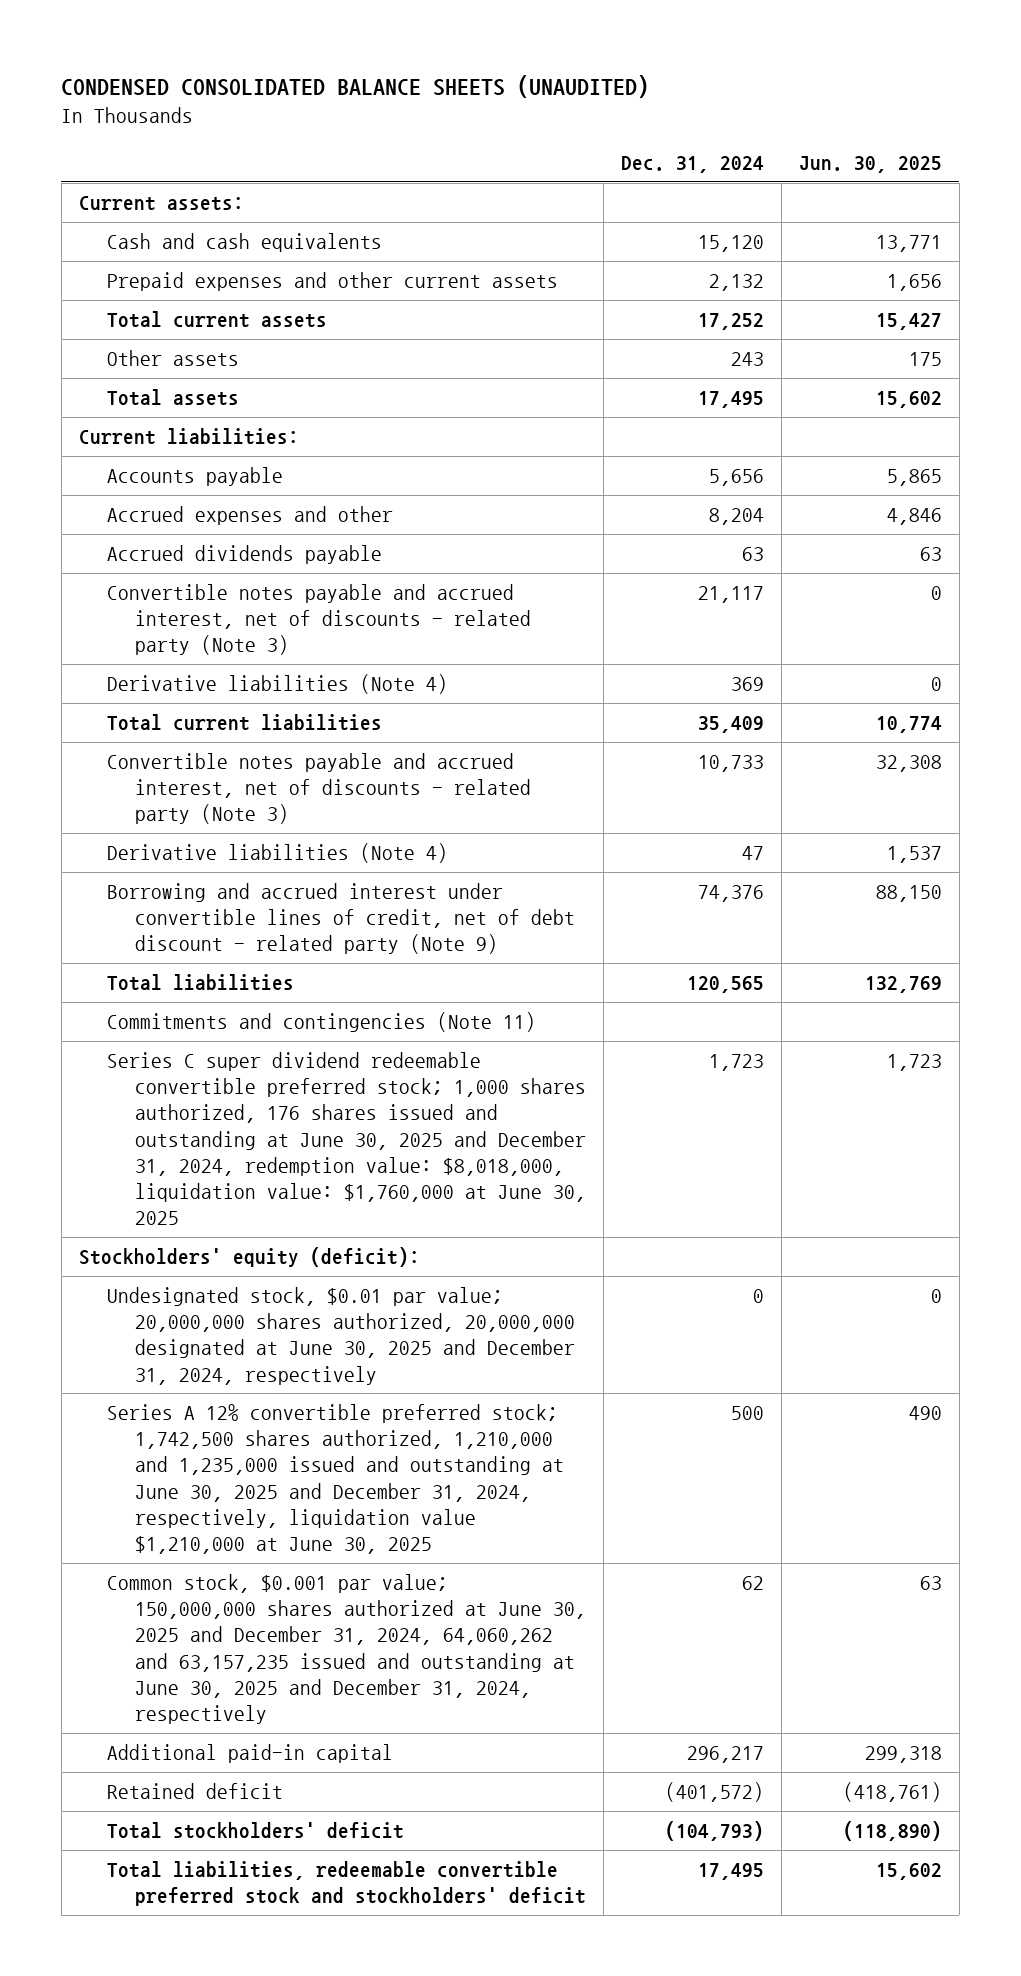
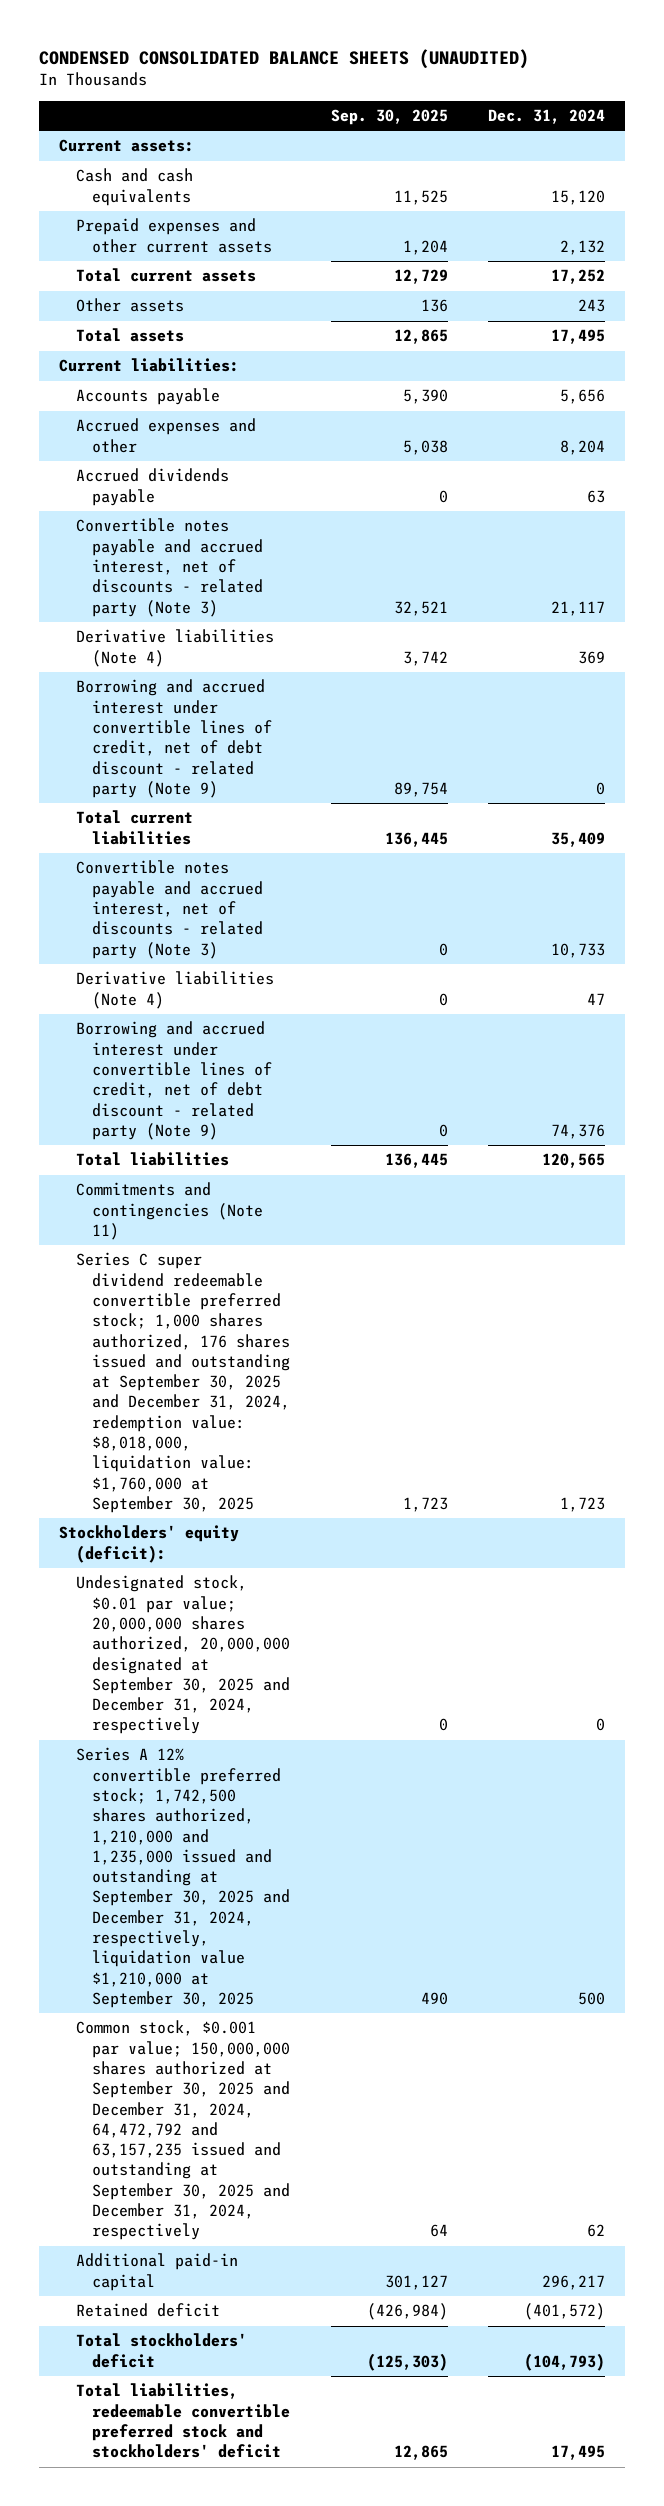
[799,156,943,174] Jun. 30, 2025 -> none
none -> [330,109,448,126] Sep. 30, 2025
none -> [75,679,273,798] Borrowing and accrued interest under convertible lines of credit, net of debt discount - related party (Note 9)
[106,1052,587,1226] Series C super dividend redeemable convertible preferred stock; 1,000 shares authorized, 176 shares issued and outstanding at June 30, 2025 and December 31, 2024, redemption value: $8,018,000, liquidation value: $1,760,000 at June 30, 2025 -> [75,1252,291,1513] Series C super dividend redeemable convertible preferred stock; 1,000 shares authorized, 176 shares issued and outstanding at September 30, 2025 and December 31, 2024, redemption value: $8,018,000, liquidation value: $1,760,000 at September 30, 2025
[106,1287,576,1385] Undesignated stock, $0.01 par value; 20,000,000 shares authorized, 20,000,000 designated at June 30, 2025 and December 31, 2024, respectively -> [75,1575,291,1735] Undesignated stock, $0.01 par value; 20,000,000 shares authorized, 20,000,000 designated at September 30, 2025 and December 31, 2024, respectively
[106,1404,565,1554] Series A 12% convertible preferred stock; 1,742,500 shares authorized, 1,210,000 and 1,235,000 issued and outstanding at June 30, 2025 and December 31, 2024, respectively, liquidation value $1,210,000 at June 30, 2025 -> [75,1747,291,2008] Series A 12% convertible preferred stock; 1,742,500 shares authorized, 1,210,000 and 1,235,000 issued and outstanding at September 30, 2025 and December 31, 2024, respectively, liquidation value $1,210,000 at September 30, 2025
[106,1574,587,1724] Common stock, $0.001 par value; 150,000,000 shares authorized at June 30, 2025 and December 31, 2024, 64,060,262 and 63,157,235 issued and outstanding at June 30, 2025 and December 31, 2024, respectively -> [75,2020,291,2241] Common stock, $0.001 par value; 150,000,000 shares authorized at September 30, 2025 and December 31, 2024, 64,472,792 and 63,157,235 issued and outstanding at September 30, 2025 and December 31, 2024, respectively

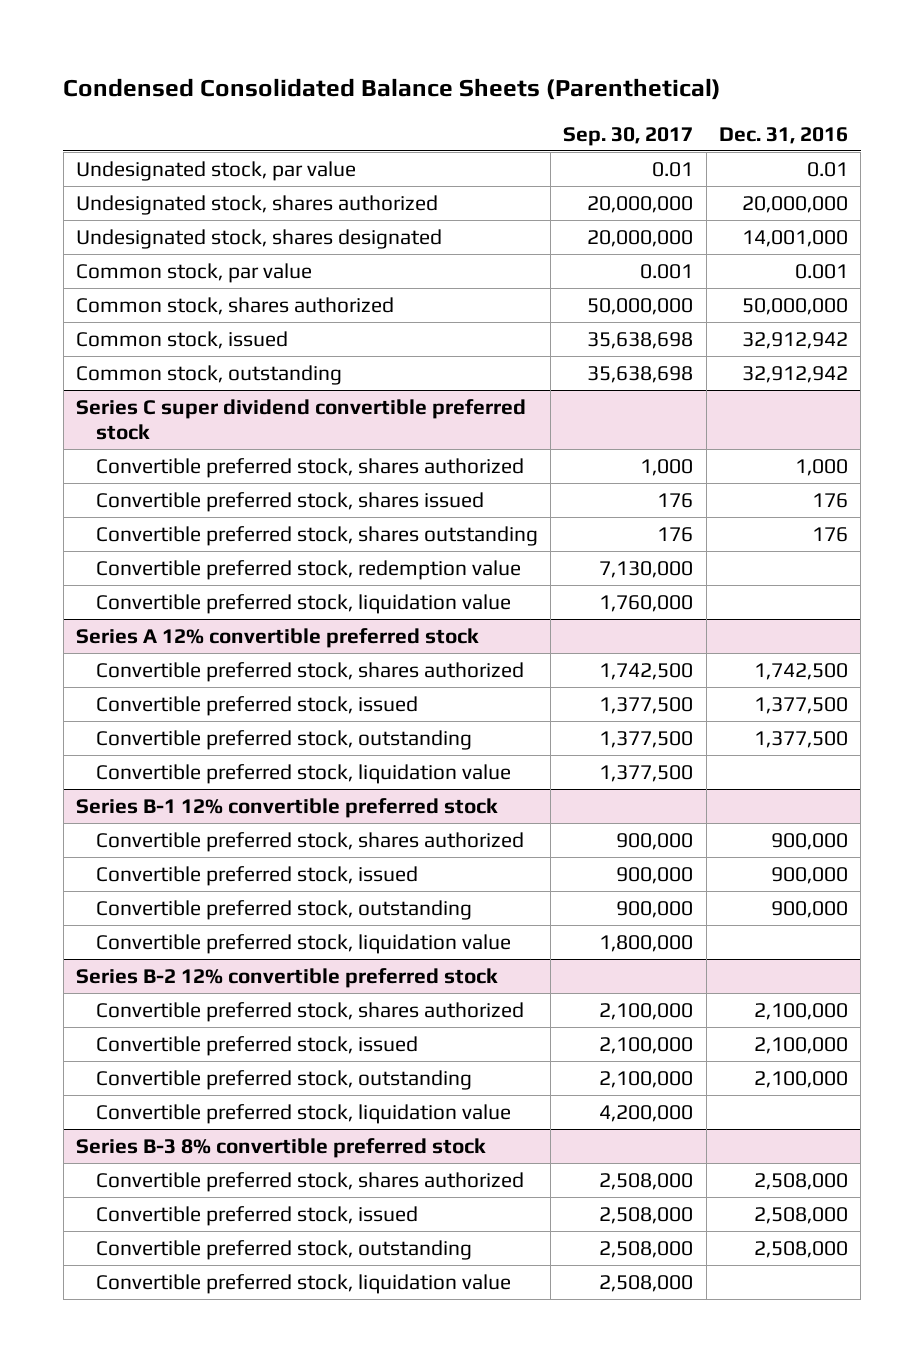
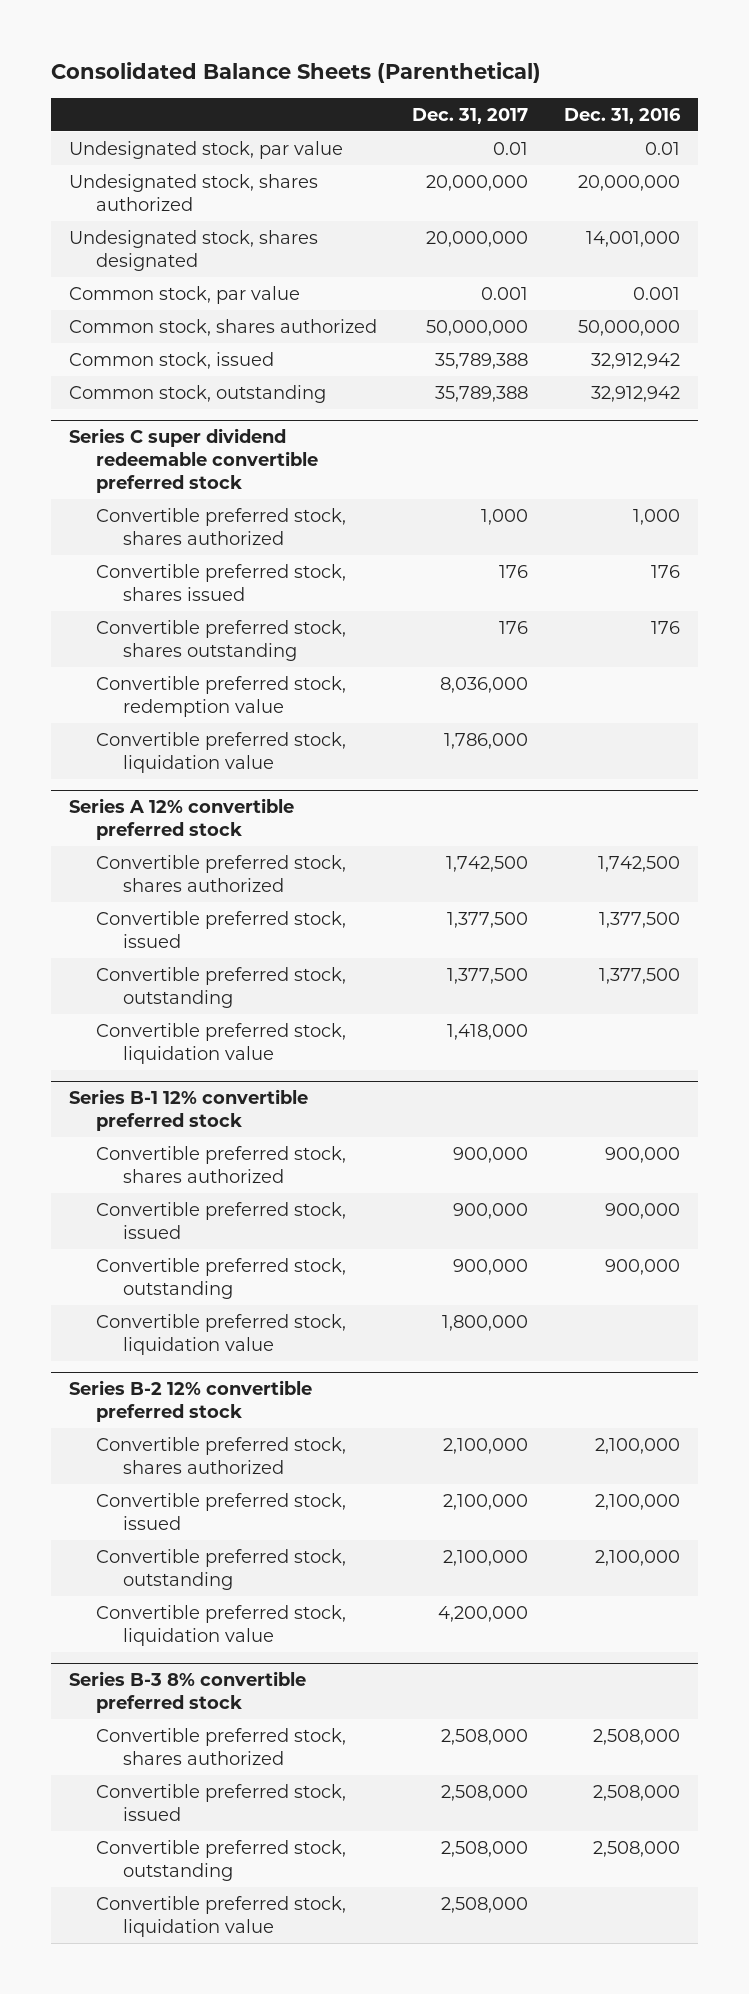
[63,77,722,100] Condensed Consolidated Balance Sheets (Parenthetical) -> [51,62,542,84] Consolidated Balance Sheets (Parenthetical)
[563,126,694,146] Sep. 30, 2017 -> none
none -> [412,107,529,124] Dec. 31, 2017
[75,398,526,441] Series C super dividend convertible preferred stock -> [69,428,319,493] Series C super dividend redeemable convertible preferred stock

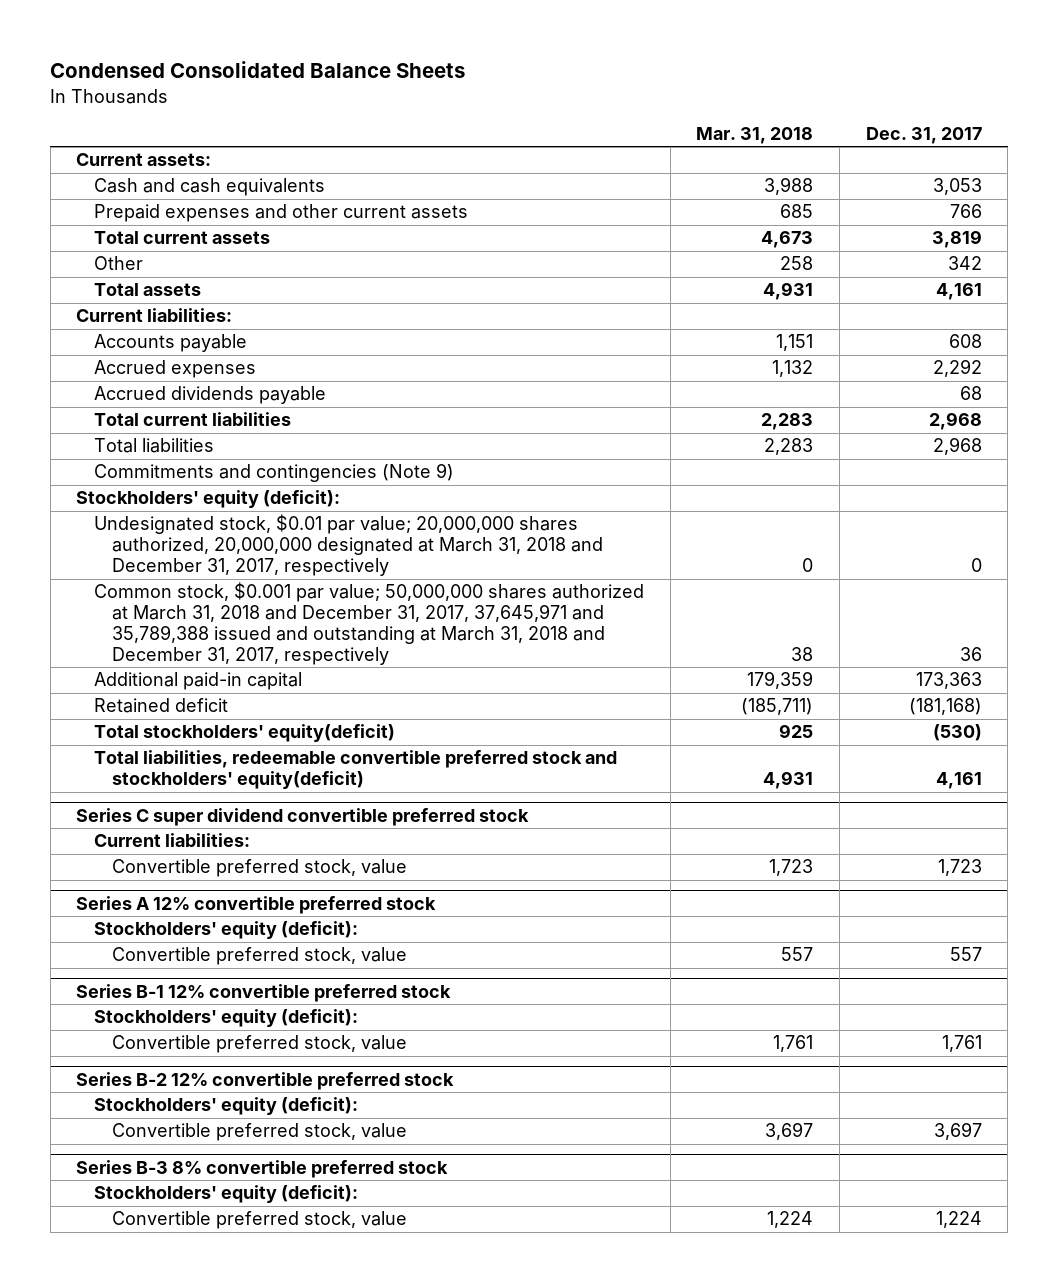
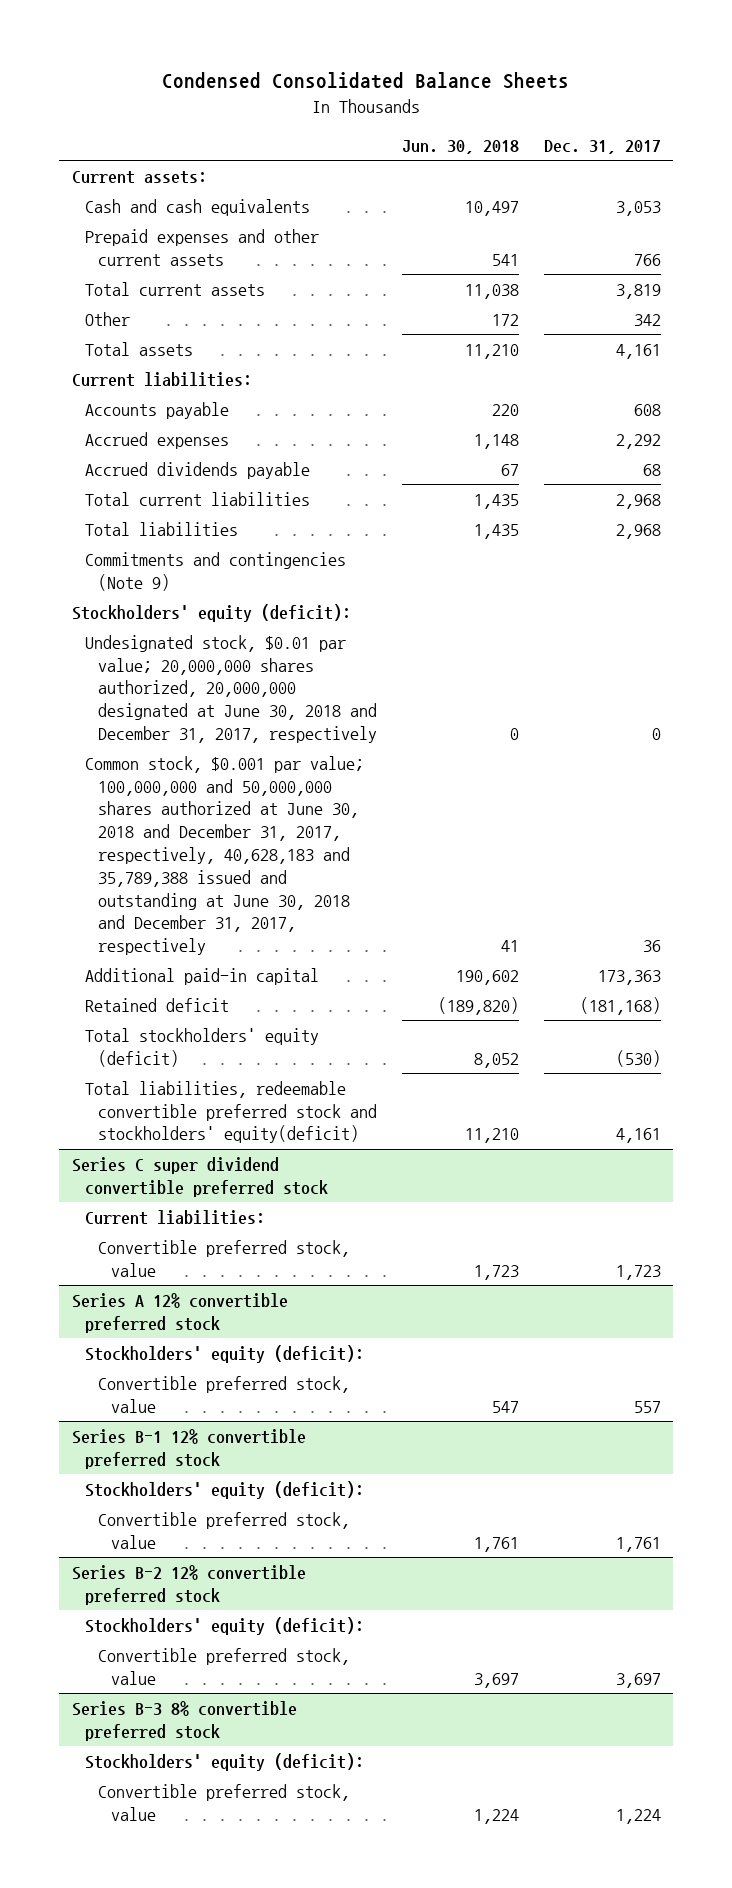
[696,127,814,145] Mar. 31, 2018 -> none
none -> [401,139,519,154] Jun. 30, 2018
[94,514,603,577] Undesignated stock, $0.01 par value; 20,000,000 shares authorized, 20,000,000 designated at March 31, 2018 and December 31, 2017, respectively -> [84,634,378,743] Undesignated stock, $0.01 par value; 20,000,000 shares authorized, 20,000,000 designated at June 30, 2018 and December 31, 2017, respectively
[94,582,645,666] Common stock, $0.001 par value; 50,000,000 shares authorized at March 31, 2018 and December 31, 2017, 37,645,971 and 35,789,388 issued and outstanding at March 31, 2018 and December 31, 2017, respectively -> [84,755,364,956] Common stock, $0.001 par value; 100,000,000 and 50,000,000 shares authorized at June 30, 2018 and December 31, 2017, respectively, 40,628,183 and 35,789,388 issued and outstanding at June 30, 2018 and December 31, 2017, respectively
[94,724,396,743] Total stockholders' equity(deficit) -> [84,1027,319,1067] Total stockholders' equity (deficit)

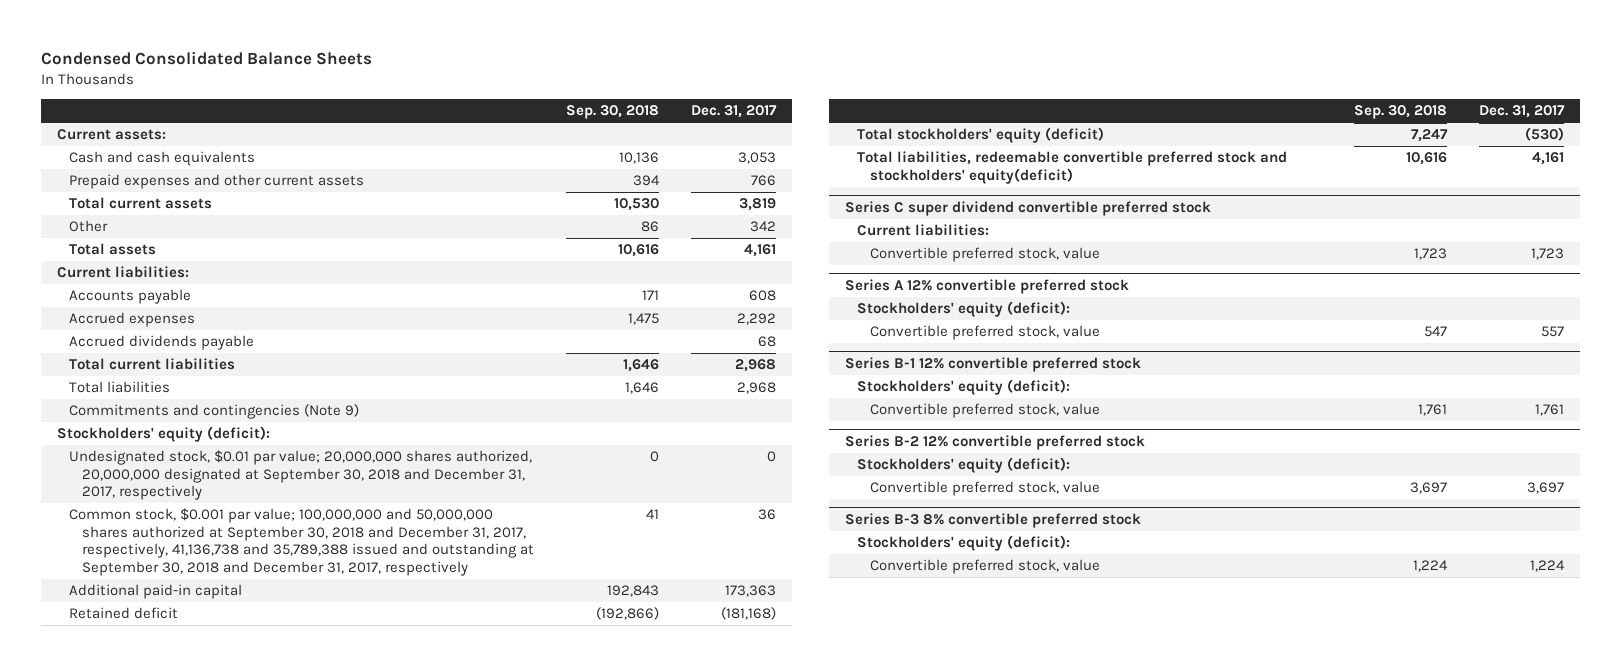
[401,139,519,154] Jun. 30, 2018 -> none
none -> [565,105,659,120] Sep. 30, 2018
[84,634,378,743] Undesignated stock, $0.01 par value; 20,000,000 shares authorized, 20,000,000 designated at June 30, 2018 and December 31, 2017, respectively -> [69,450,533,501] Undesignated stock, $0.01 par value; 20,000,000 shares authorized, 20,000,000 designated at September 30, 2018 and December 31, 2017, respectively
[84,755,364,956] Common stock, $0.001 par value; 100,000,000 and 50,000,000 shares authorized at June 30, 2018 and December 31, 2017, respectively, 40,628,183 and 35,789,388 issued and outstanding at June 30, 2018 and December 31, 2017, respectively -> [69,508,534,577] Common stock, $0.001 par value; 100,000,000 and 50,000,000 shares authorized at September 30, 2018 and December 31, 2017, respectively, 41,136,738 and 35,789,388 issued and outstanding at September 30, 2018 and December 31, 2017, respectively

